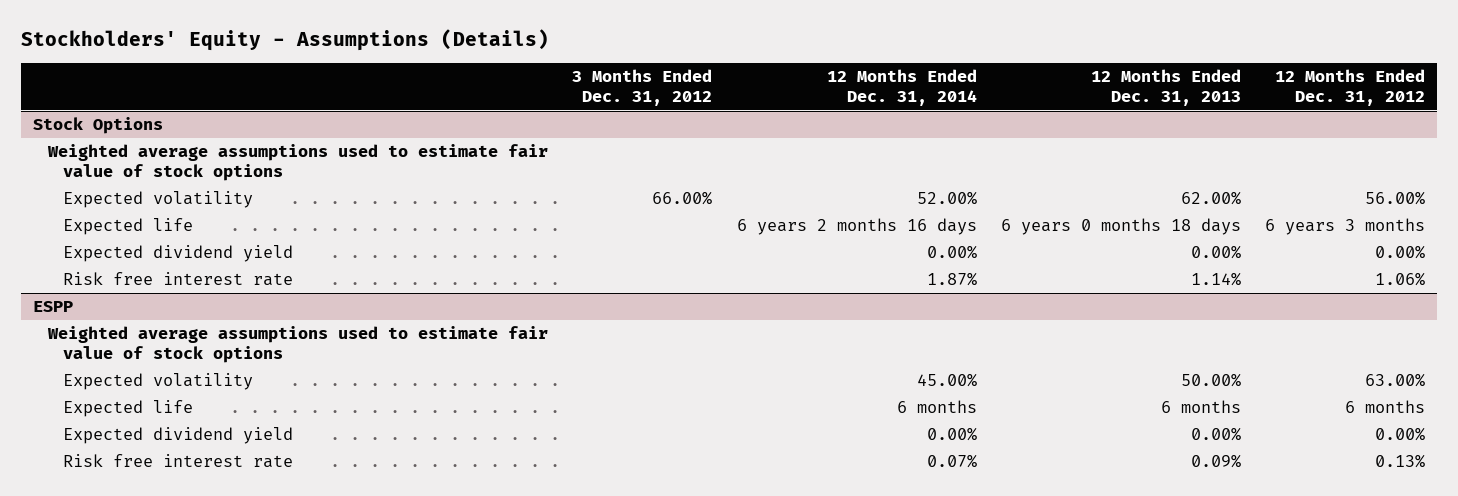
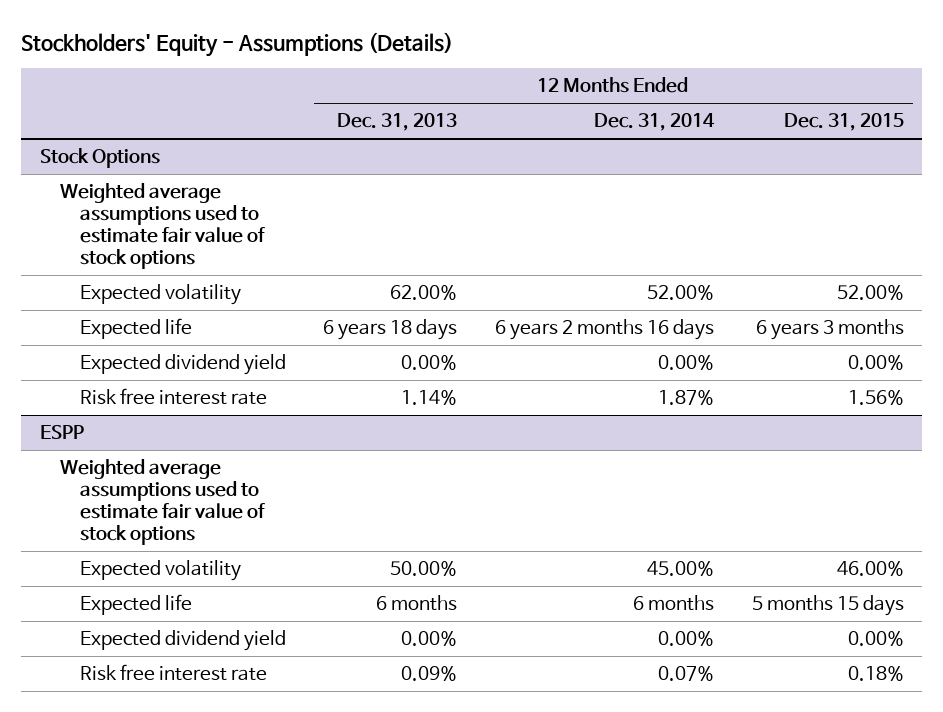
[572,69,713,106] 3 Months Ended Dec. 31, 2012 -> none
[1275,69,1426,106] 12 Months Ended Dec. 31, 2012 -> none
none -> [783,113,904,132] Dec. 31, 2015
[1000,218,1241,236] 6 years 0 months 18 days -> [323,319,458,341] 6 years 18 days

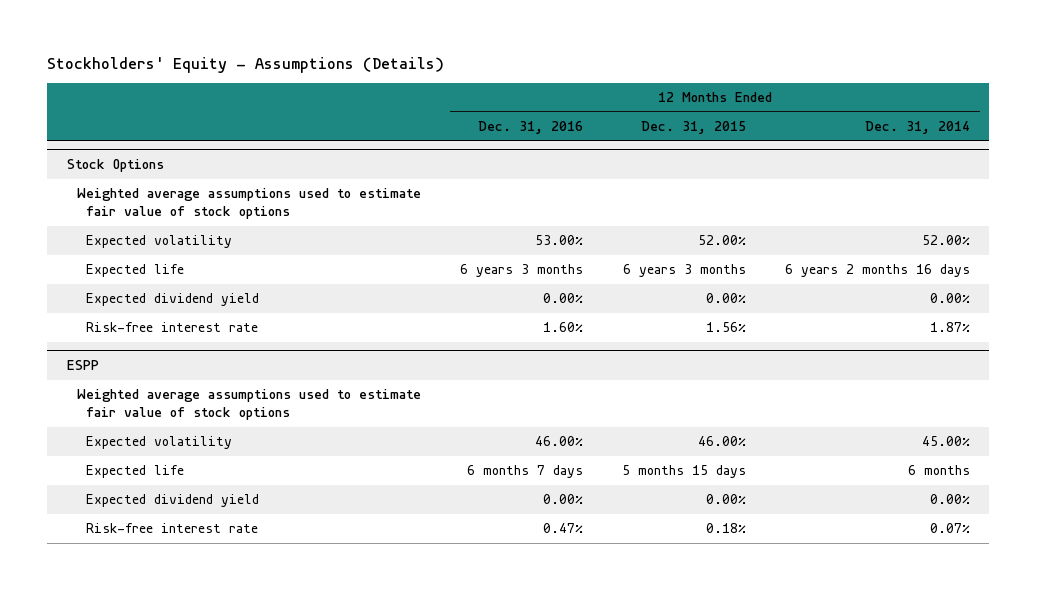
[337,113,458,132] Dec. 31, 2013 -> none
none -> [477,120,583,134] Dec. 31, 2016
[79,388,267,406] Risk free interest rate -> [86,322,259,333] Risk-free interest rate
[79,664,267,682] Risk free interest rate -> [86,523,259,534] Risk-free interest rate

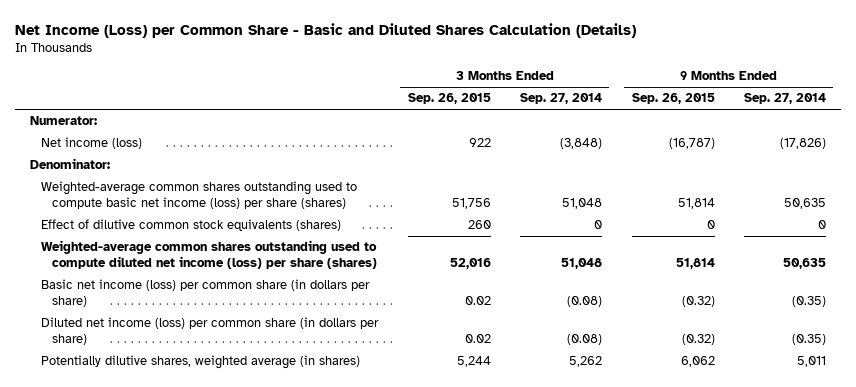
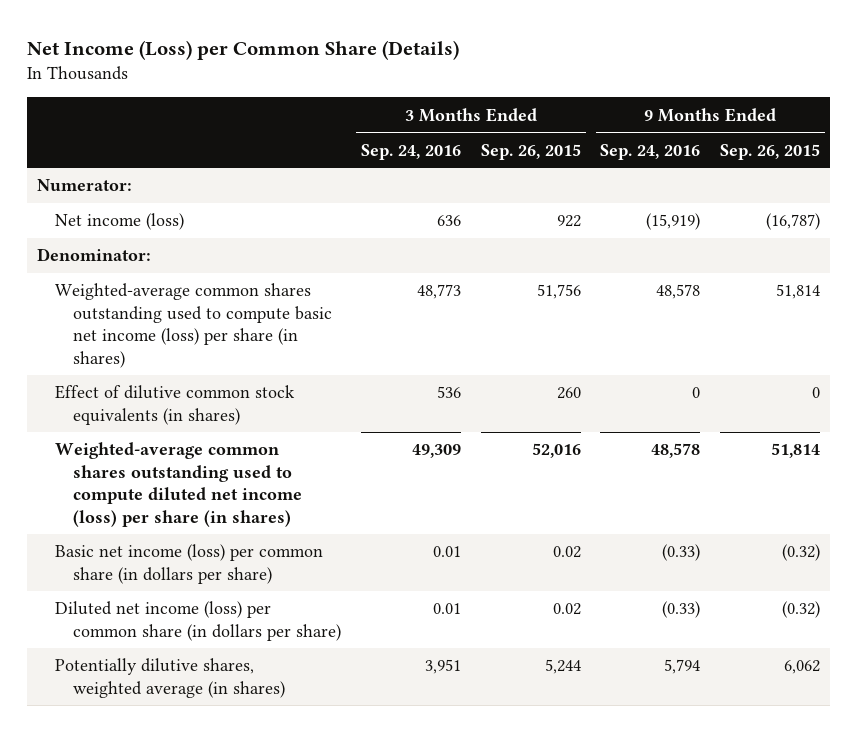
[15,23,637,39] Net Income (Loss) per Common Share - Basic and Diluted Shares Calculation (Details) -> [27,39,460,60] Net Income (Loss) per Common Share (Details)
[520,93,603,105] Sep. 27, 2014 -> none
[744,93,827,105] Sep. 27, 2014 -> none
none -> [360,143,461,160] Sep. 24, 2016
none -> [600,143,701,160] Sep. 24, 2016
[41,181,358,210] Weighted-average common shares outstanding used to compute basic net income (loss) per share (shares) -> [55,283,333,368] Weighted-average common shares outstanding used to compute basic net income (loss) per share (in shares)
[41,219,342,232] Effect of dilutive common stock equivalents (shares) -> [55,385,296,425] Effect of dilutive common stock equivalents (in shares)
[41,240,378,270] Weighted-average common shares outstanding used to compute diluted net income (loss) per share (shares) -> [55,442,303,527] Weighted-average common shares outstanding used to compute diluted net income (loss) per share (in shares)

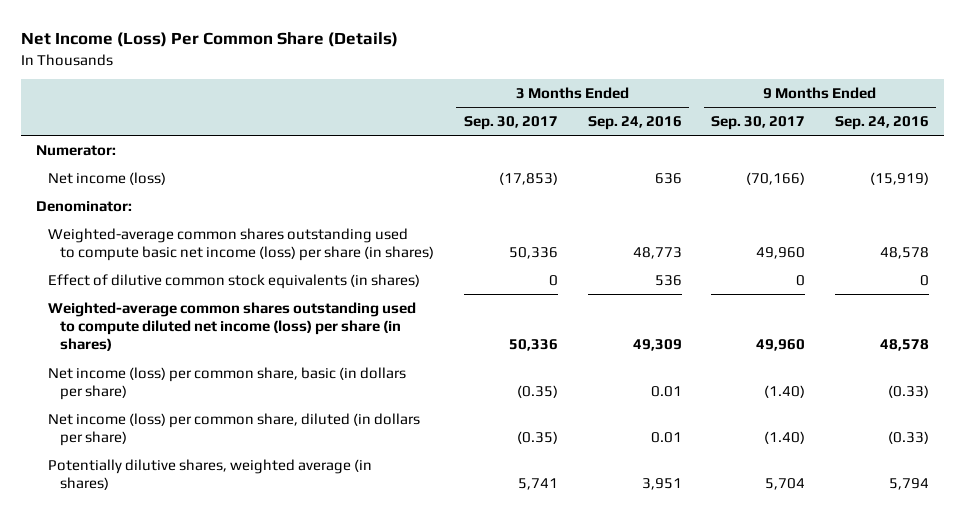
[27,39,460,60] Net Income (Loss) per Common Share (Details) -> [21,32,399,48] Net Income (Loss) Per Common Share (Details)
[480,143,581,160] Sep. 26, 2015 -> none
[720,143,821,160] Sep. 26, 2015 -> none
none -> [463,116,558,131] Sep. 30, 2017
none -> [711,116,806,131] Sep. 30, 2017
[55,544,324,584] Basic net income (loss) per common share (in dollars per share) -> [48,366,407,401] Net income (loss) per common share, basic (in dollars per share)
[55,601,342,641] Diluted net income (loss) per common share (in dollars per share) -> [48,412,421,447] Net income (loss) per common share, diluted (in dollars per share)

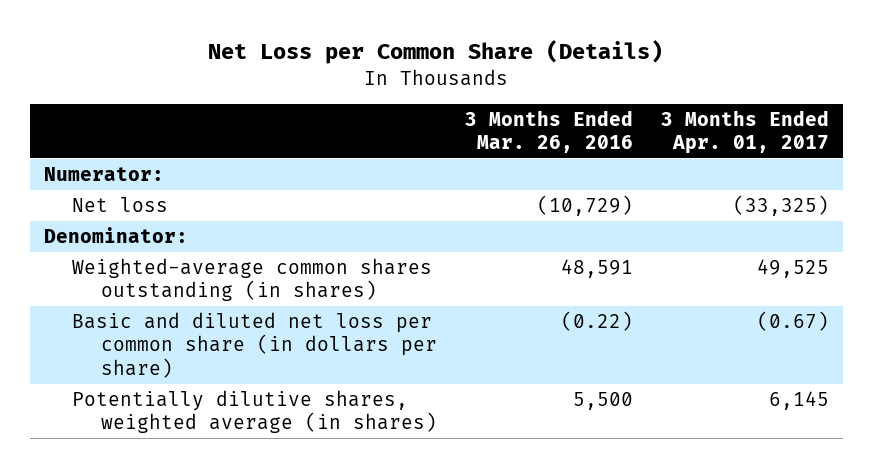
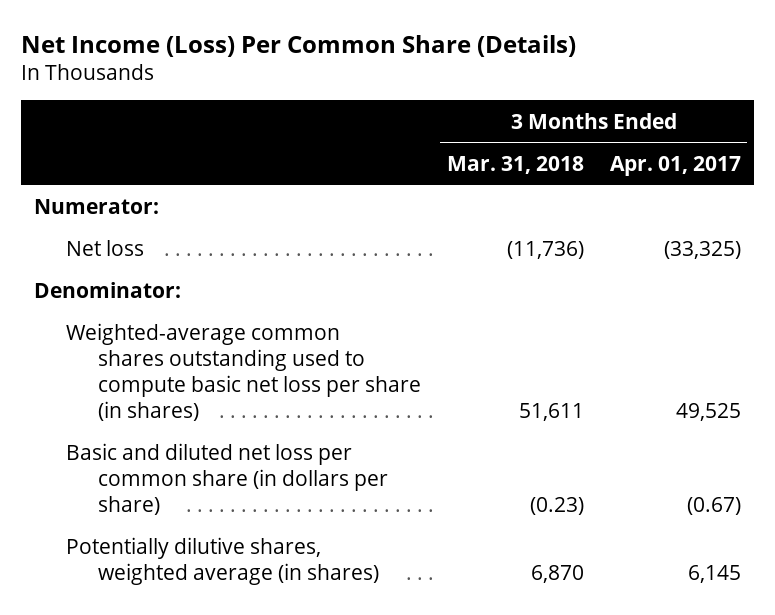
[208,40,664,65] Net Loss per Common Share (Details) -> [21,34,577,57] Net Income (Loss) Per Common Share (Details)
[464,109,633,153] 3 Months Ended Mar. 26, 2016 -> none
none -> [446,156,584,175] Mar. 31, 2018
[72,258,433,302] Weighted-average common shares outstanding (in shares) -> [65,323,421,422] Weighted-average common shares outstanding used to compute basic net loss per share (in shares)

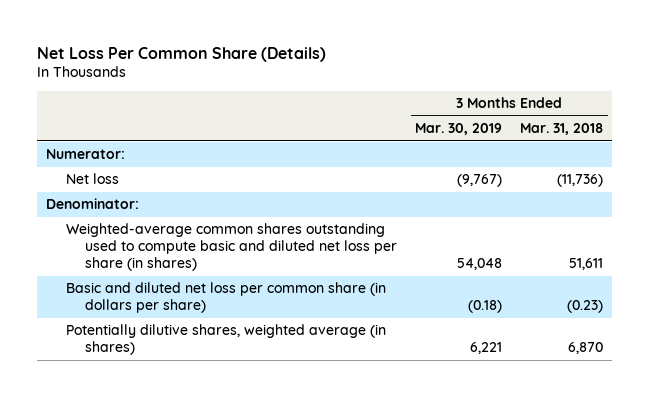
[21,34,577,57] Net Income (Loss) Per Common Share (Details) -> [37,46,327,62] Net Loss Per Common Share (Details)
[609,156,741,177] Apr. 01, 2017 -> none
none -> [415,123,503,136] Mar. 30, 2019
[65,323,421,422] Weighted-average common shares outstanding used to compute basic net loss per share (in shares) -> [65,223,398,272] Weighted-average common shares outstanding used to compute basic and diluted net loss per share (in shares)

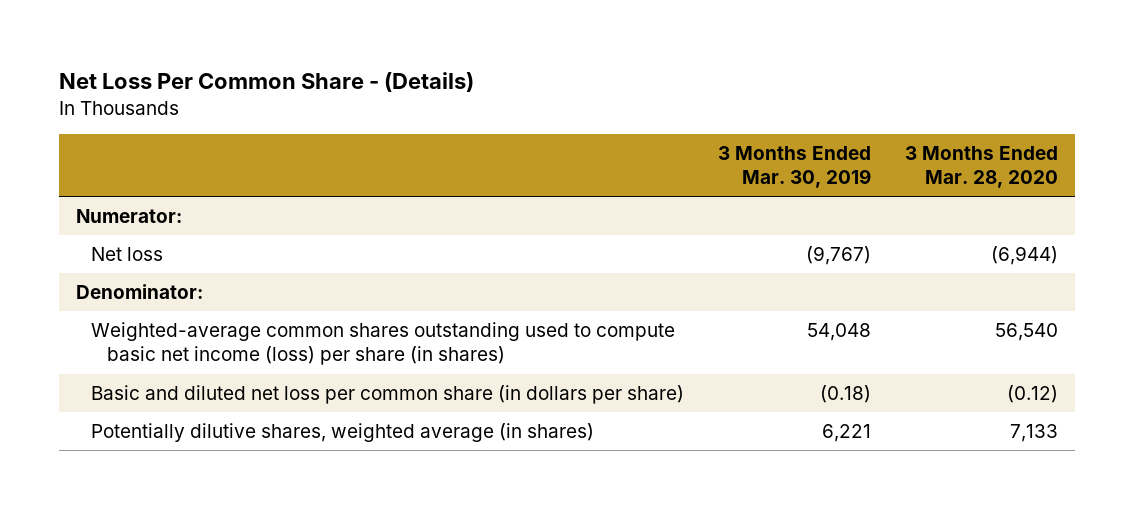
[37,46,327,62] Net Loss Per Common Share (Details) -> [59,71,475,92] Net Loss Per Common Share - (Details)
[520,123,604,136] Mar. 31, 2018 -> none
none -> [905,145,1059,189] 3 Months Ended Mar. 28, 2020
[65,223,398,272] Weighted-average common shares outstanding used to compute basic and diluted net loss per share (in shares) -> [91,322,676,366] Weighted-average common shares outstanding used to compute basic net income (loss) per share (in shares)

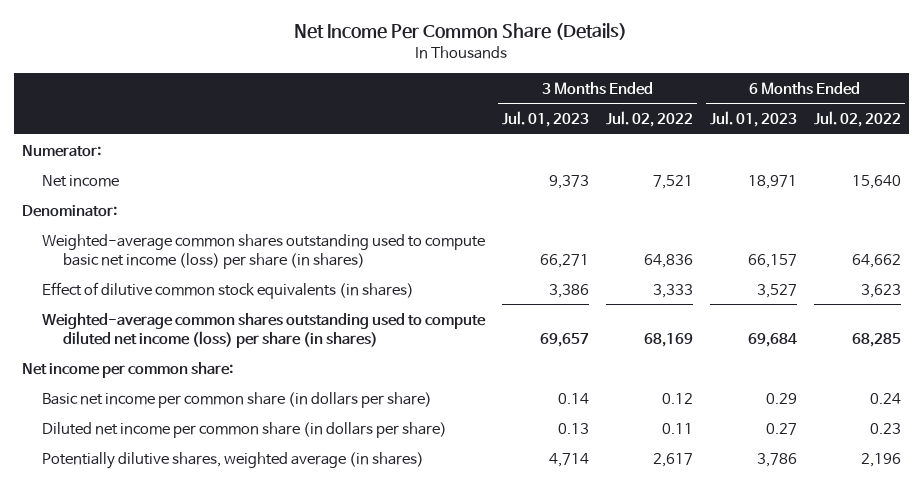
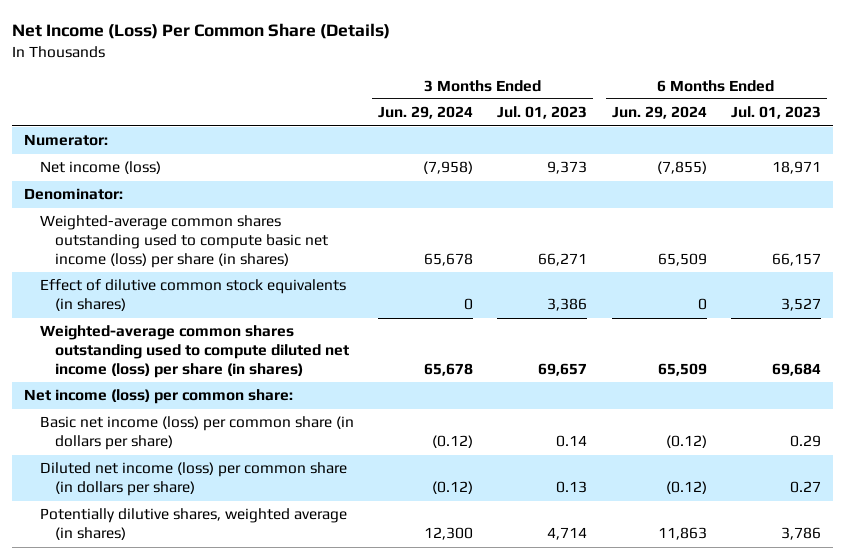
[294,23,628,41] Net Income Per Common Share (Details) -> [12,23,391,40] Net Income (Loss) Per Common Share (Details)
[606,111,694,128] Jul. 02, 2022 -> none
[813,111,901,128] Jul. 02, 2022 -> none
none -> [378,106,474,120] Jun. 29, 2024
none -> [611,106,707,120] Jun. 29, 2024
[42,174,120,187] Net income -> [39,161,161,175] Net income (loss)
[22,361,234,378] Net income per common share: -> [24,389,294,405] Net income (loss) per common share:
[42,391,433,408] Basic net income per common share (in dollars per share) -> [39,416,354,451] Basic net income (loss) per common share (in dollars per share)
[42,421,448,438] Diluted net income per common share (in dollars per share) -> [39,462,347,497] Diluted net income (loss) per common share (in dollars per share)

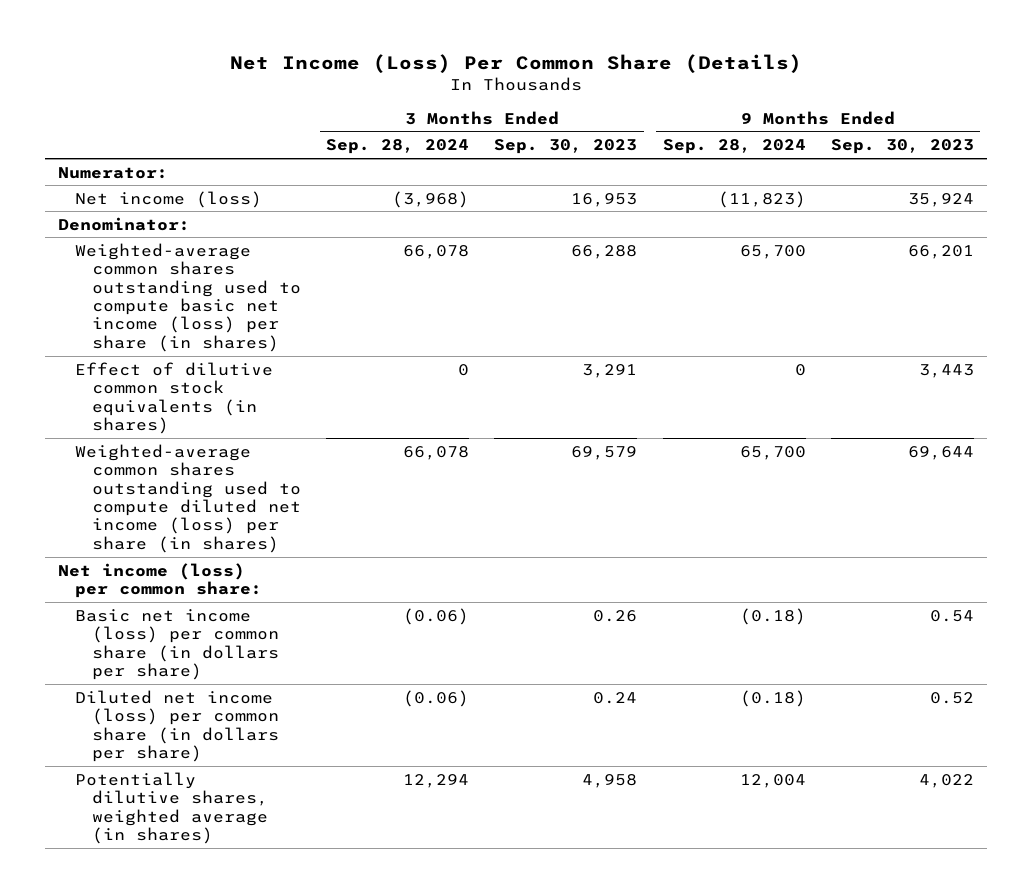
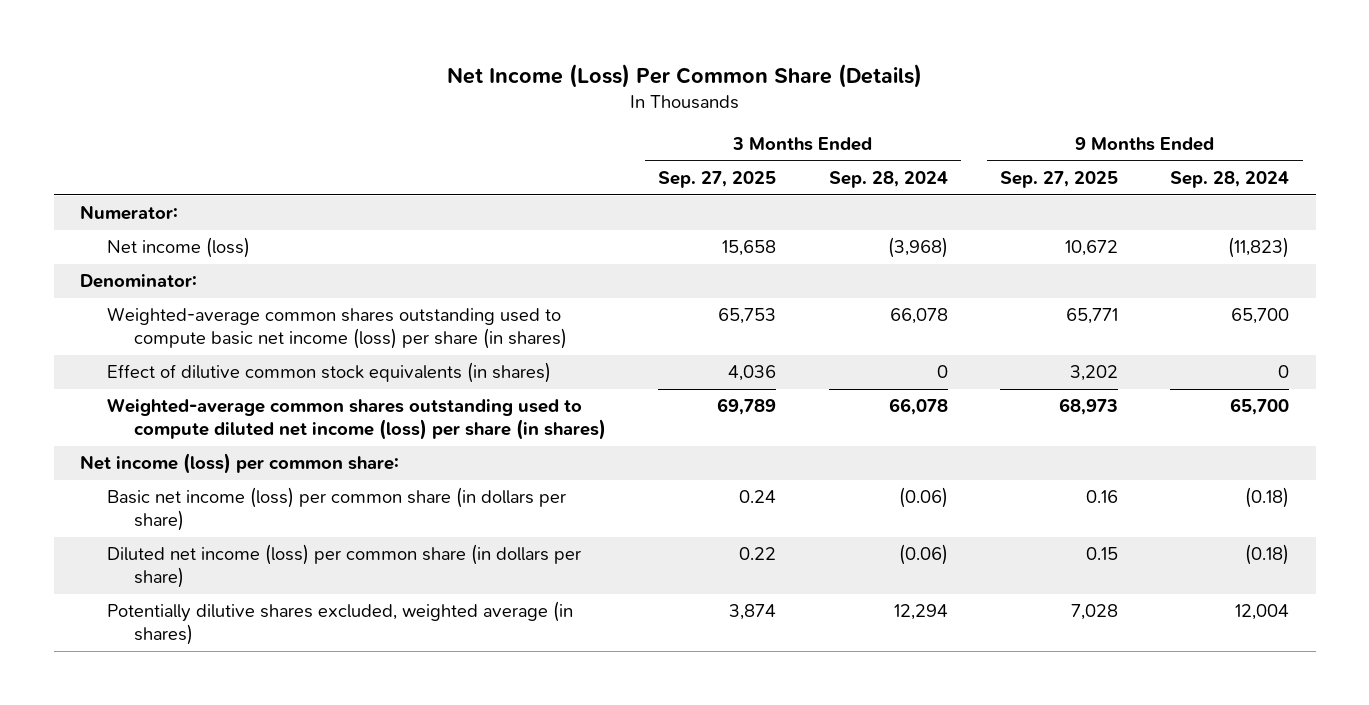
[494,139,638,155] Sep. 30, 2023 -> none
[831,139,975,155] Sep. 30, 2023 -> none
none -> [658,171,777,189] Sep. 27, 2025
none -> [1000,171,1119,189] Sep. 27, 2025
[74,771,268,844] Potentially dilutive shares, weighted average (in shares) -> [106,601,573,646] Potentially dilutive shares excluded, weighted average (in shares)

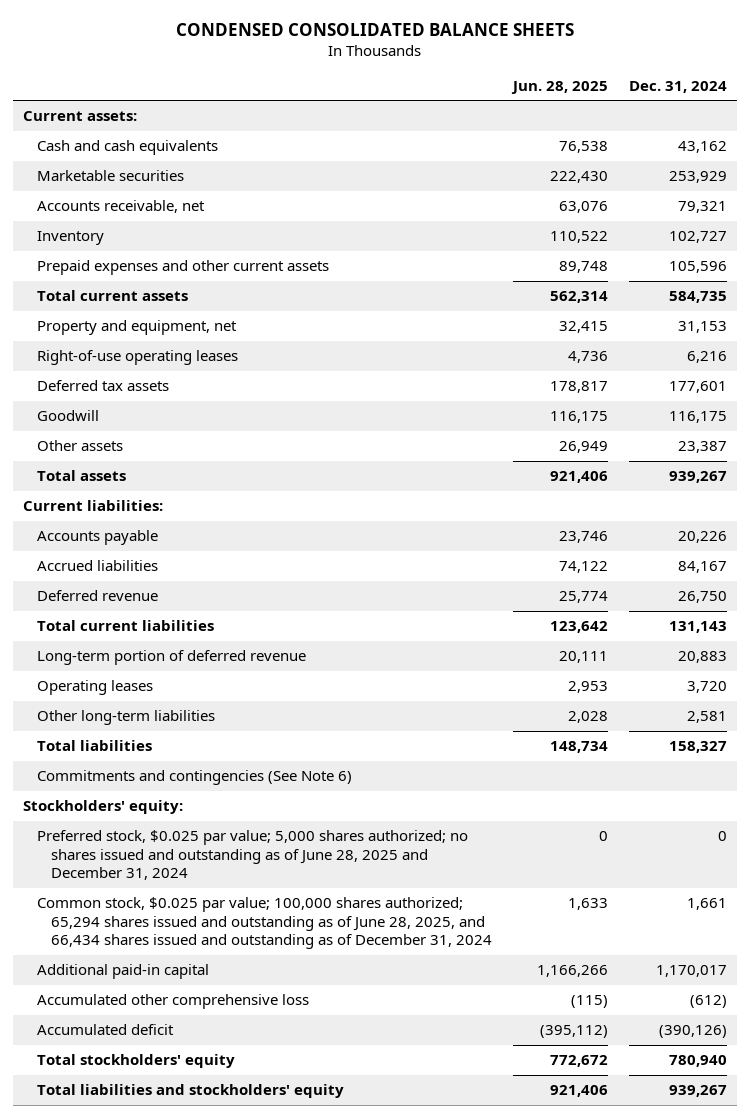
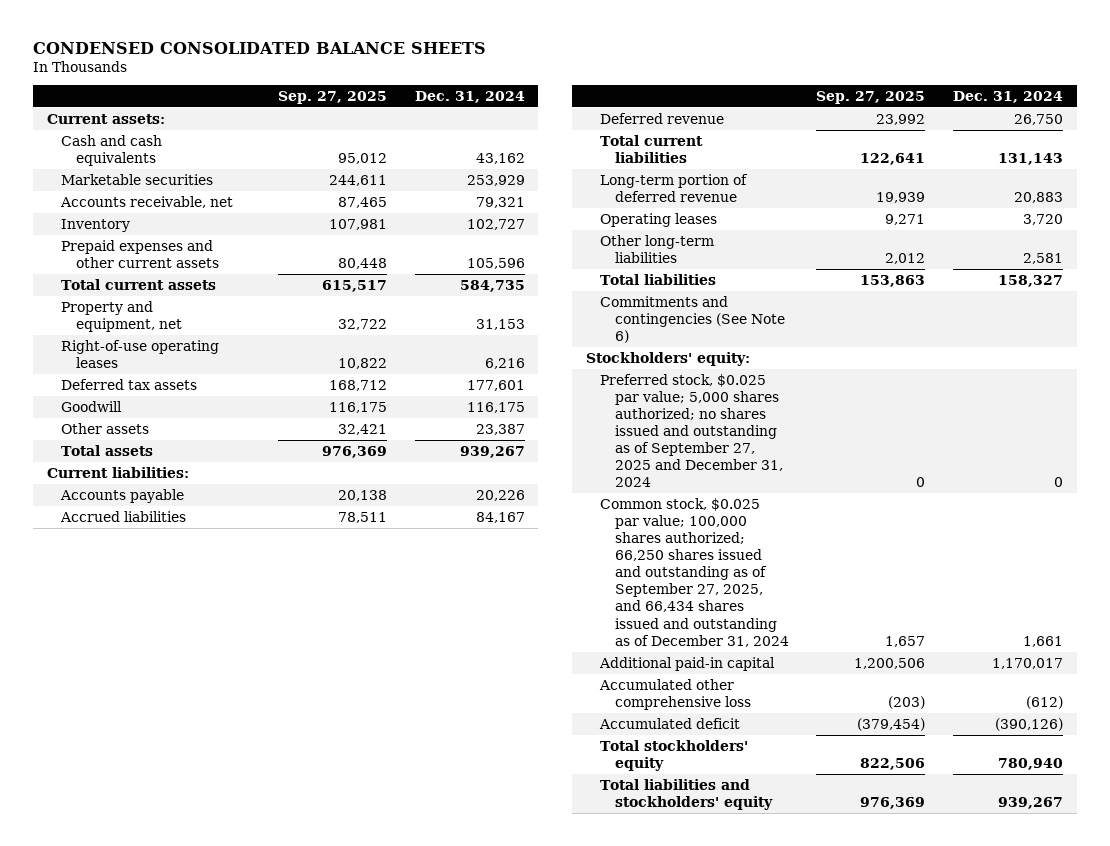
[510,80,608,94] Jun. 28, 2025 -> none
none -> [277,90,387,104] Sep. 27, 2025
[37,830,469,881] Preferred stock, $0.025 par value; 5,000 shares authorized; no shares issued and outstanding as of June 28, 2025 and December 31, 2024 -> [600,373,783,488] Preferred stock, $0.025 par value; 5,000 shares authorized; no shares issued and outstanding as of September 27, 2025 and December 31, 2024
[37,897,492,950] Common stock, $0.025 par value; 100,000 shares authorized; 65,294 shares issued and outstanding as of June 28, 2025, and 66,434 shares issued and outstanding as of December 31, 2024 -> [600,497,789,647] Common stock, $0.025 par value; 100,000 shares authorized; 66,250 shares issued and outstanding as of September 27, 2025, and 66,434 shares issued and outstanding as of December 31, 2024

